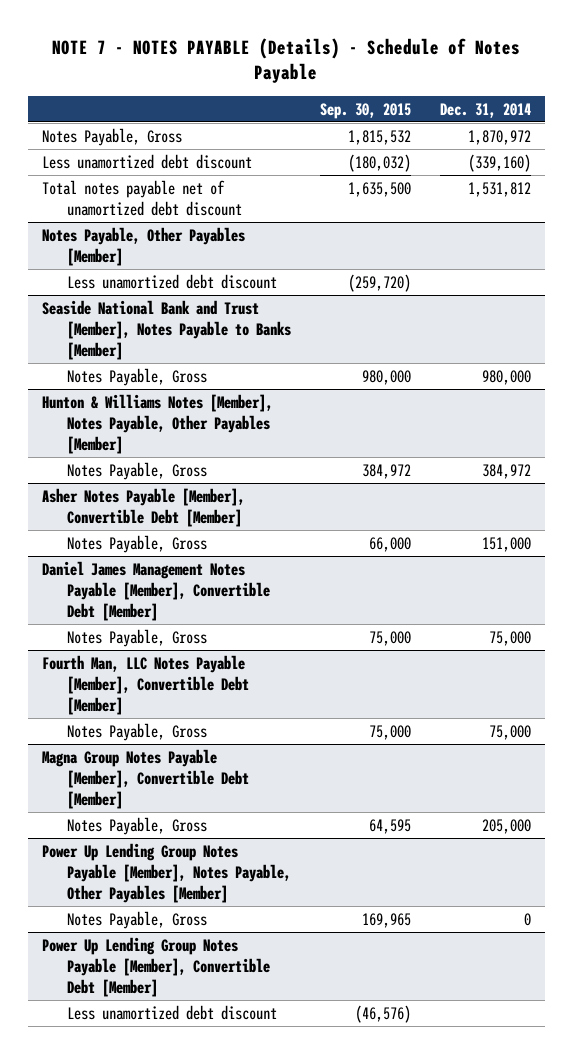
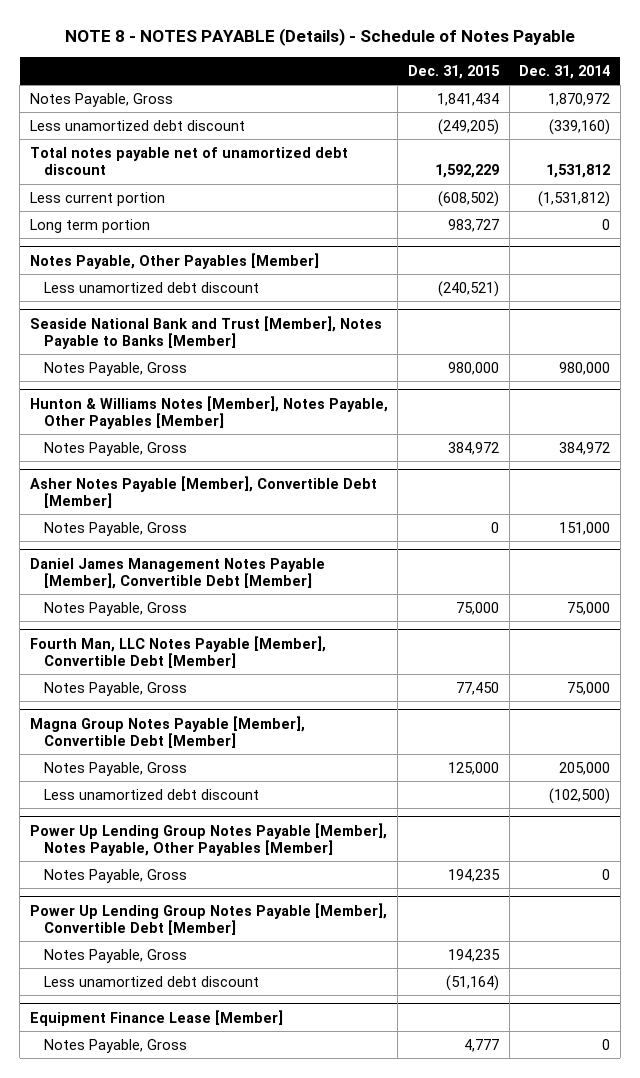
[52,37,521,84] NOTE 7 - NOTES PAYABLE (Details) - Schedule of Notes Payable -> [64,28,575,47] NOTE 8 - NOTES PAYABLE (Details) - Schedule of Notes Payable
[319,102,411,119] Sep. 30, 2015 -> none
none -> [407,64,500,79] Dec. 31, 2015
none -> [29,191,165,206] Less current portion
none -> [29,218,150,233] Long term portion
none -> [43,788,259,800] Less unamortized debt discount
none -> [43,948,187,963] Notes Payable, Gross
none -> [29,1009,283,1026] Equipment Finance Lease [Member]
none -> [43,1038,187,1053] Notes Payable, Gross

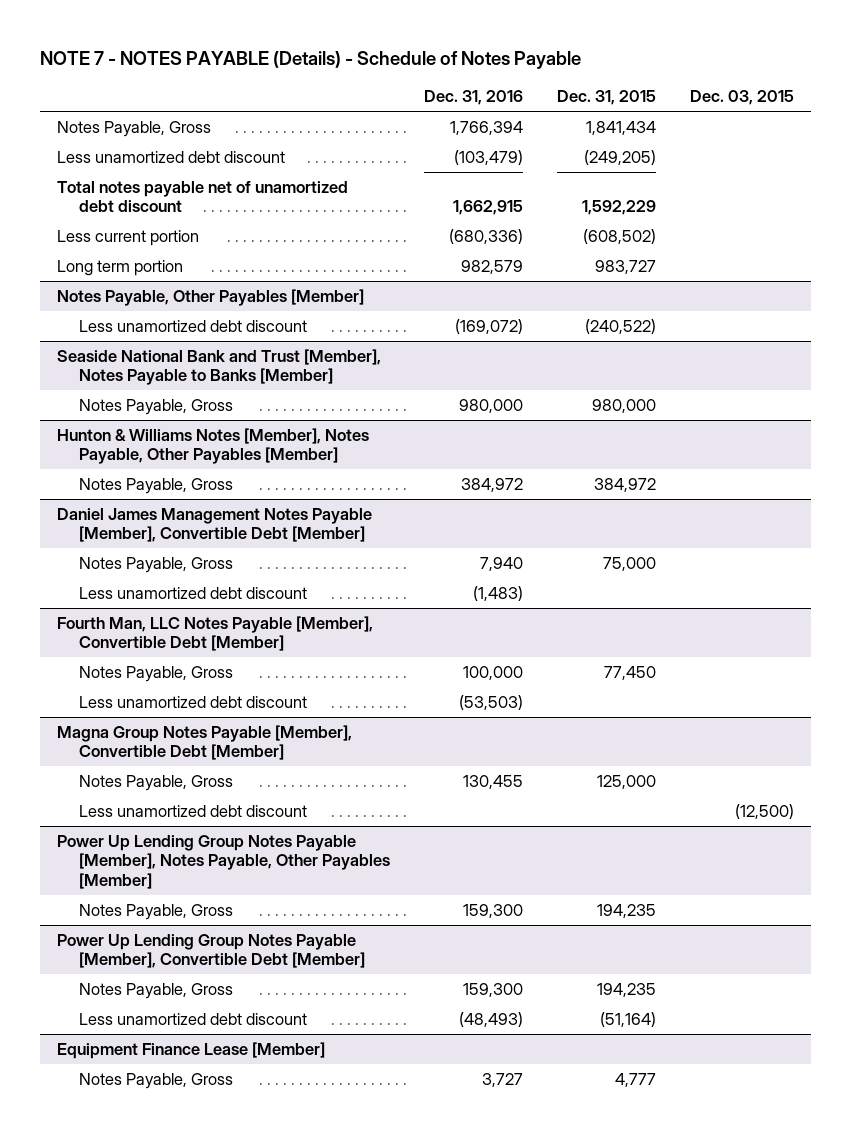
[64,28,575,47] NOTE 8 - NOTES PAYABLE (Details) - Schedule of Notes Payable -> [39,51,581,70] NOTE 7 - NOTES PAYABLE (Details) - Schedule of Notes Payable
[519,64,611,79] Dec. 31, 2014 -> none
none -> [424,90,524,106] Dec. 31, 2016
none -> [689,90,794,106] Dec. 03, 2015
[437,280,499,297] (240,521) -> [584,318,656,334] (240,522)
[29,475,377,508] Asher Notes Payable [Member], Convertible Debt [Member] -> none
[43,521,187,536] Notes Payable, Gross -> none
none -> [79,586,308,599] Less unamortized debt discount
none -> [79,695,308,708] Less unamortized debt discount

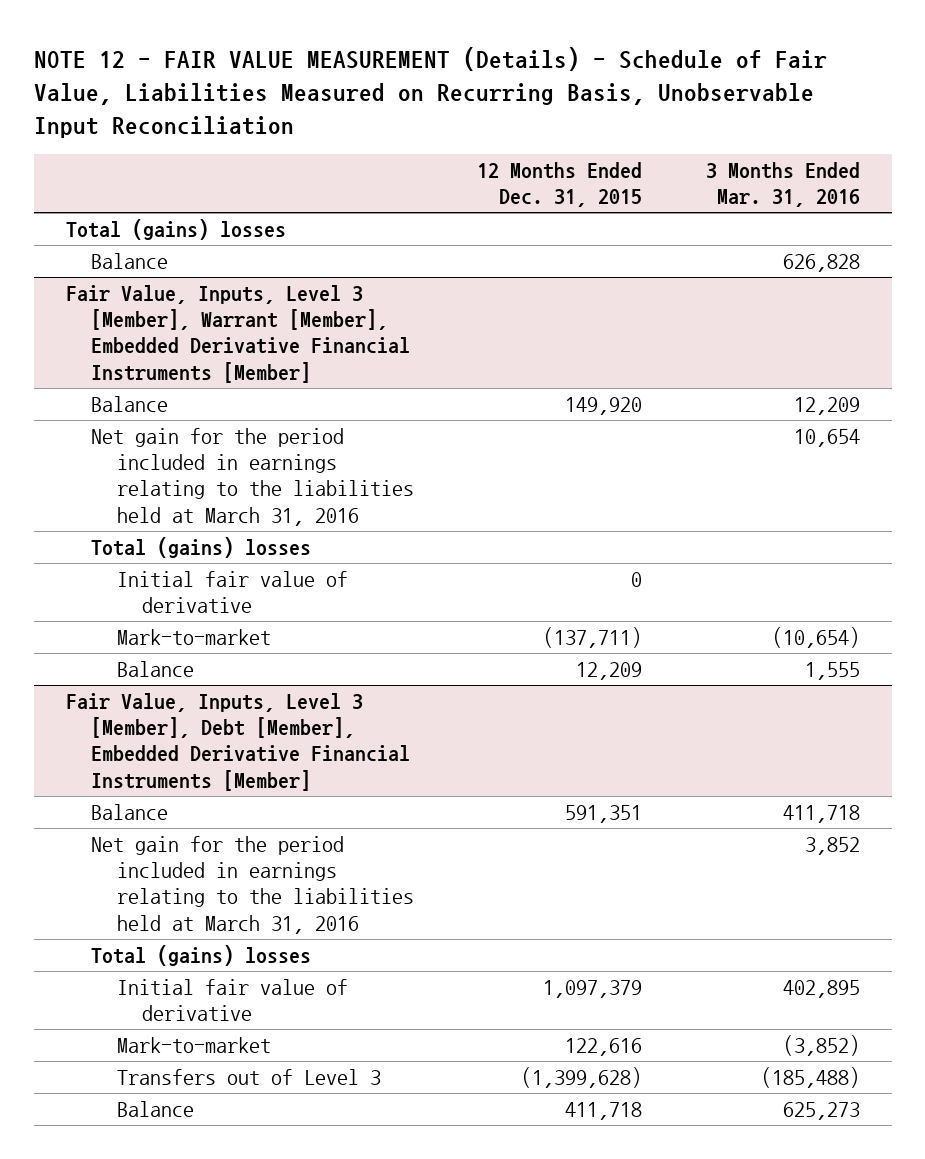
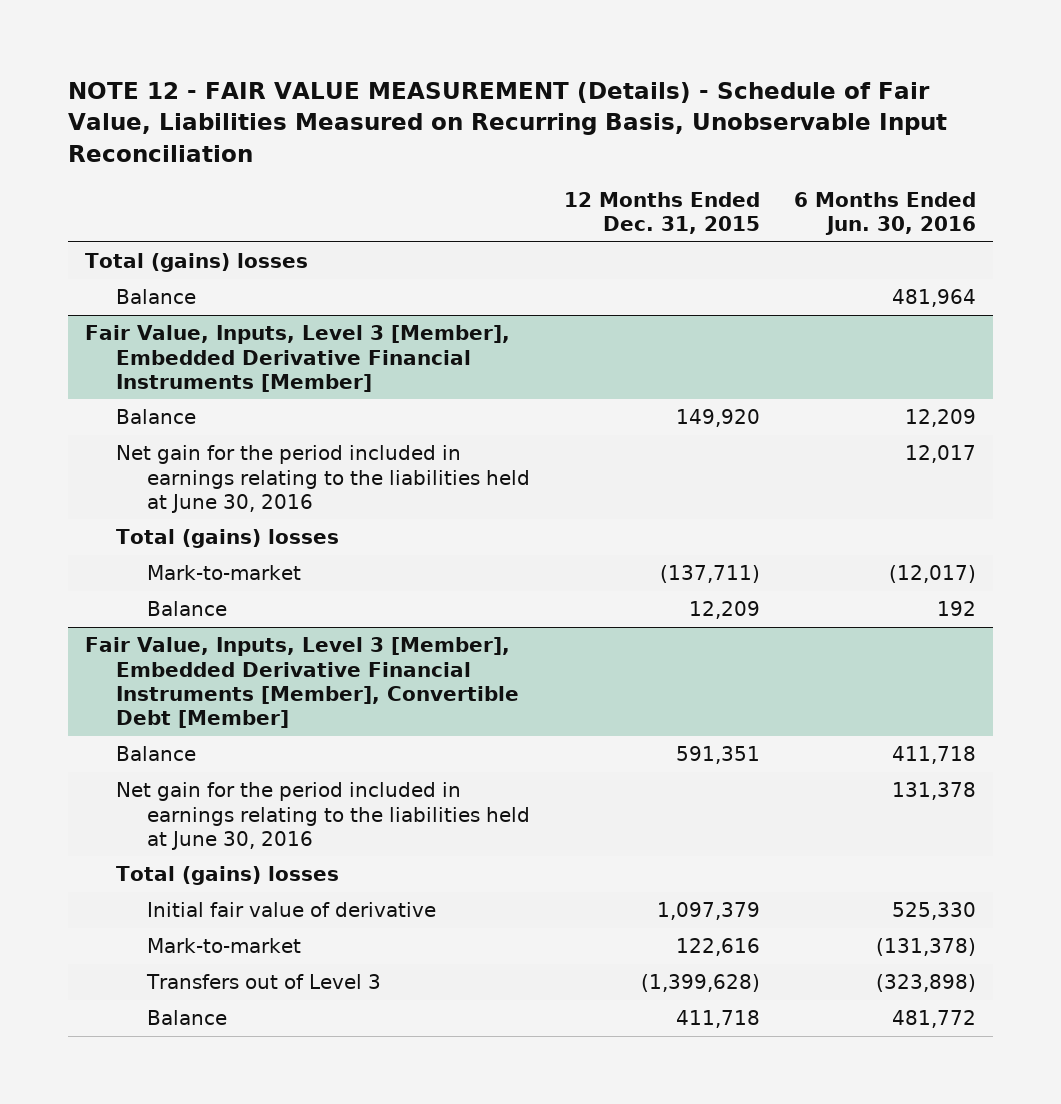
[705,161,860,208] 3 Months Ended Mar. 31, 2016 -> none
none -> [794,191,977,236] 6 Months Ended Jun. 30, 2016
[65,284,411,383] Fair Value, Inputs, Level 3 [Member], Warrant [Member], Embedded Derivative Financial Instruments [Member] -> [84,325,510,392] Fair Value, Inputs, Level 3 [Member], Embedded Derivative Financial Instruments [Member]
[91,427,414,526] Net gain for the period included in earnings relating to the liabilities held at March 31, 2016 -> [116,445,531,513] Net gain for the period included in earnings relating to the liabilities held at June 30, 2016
[116,570,348,614] Initial fair value of derivative -> none
[65,692,411,791] Fair Value, Inputs, Level 3 [Member], Debt [Member], Embedded Derivative Financial Instruments [Member] -> [84,637,520,729] Fair Value, Inputs, Level 3 [Member], Embedded Derivative Financial Instruments [Member], Convertible Debt [Member]
[91,835,414,934] Net gain for the period included in earnings relating to the liabilities held at March 31, 2016 -> [116,782,531,850] Net gain for the period included in earnings relating to the liabilities held at June 30, 2016

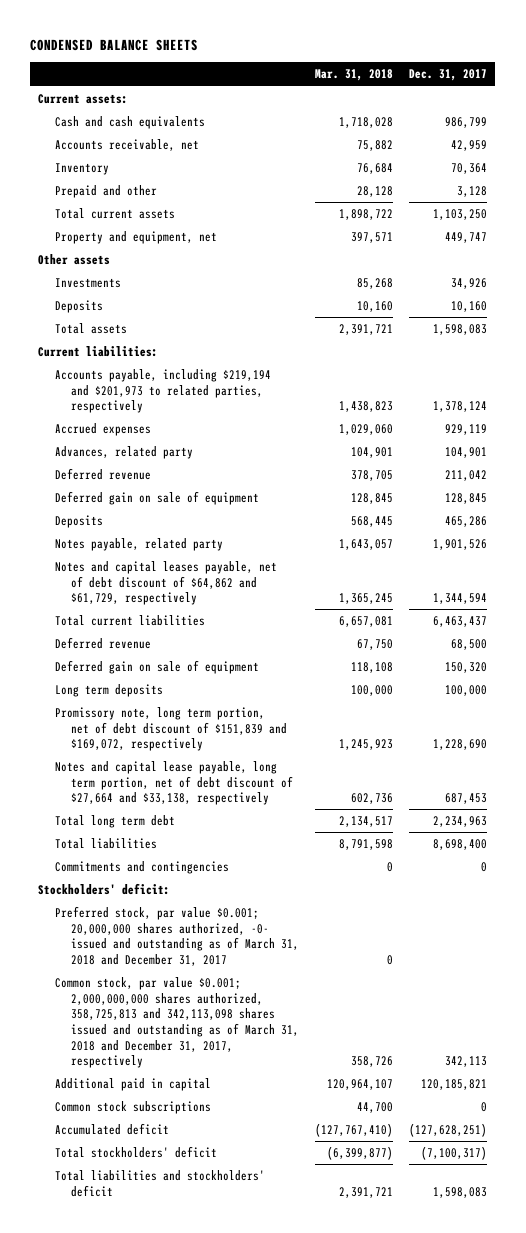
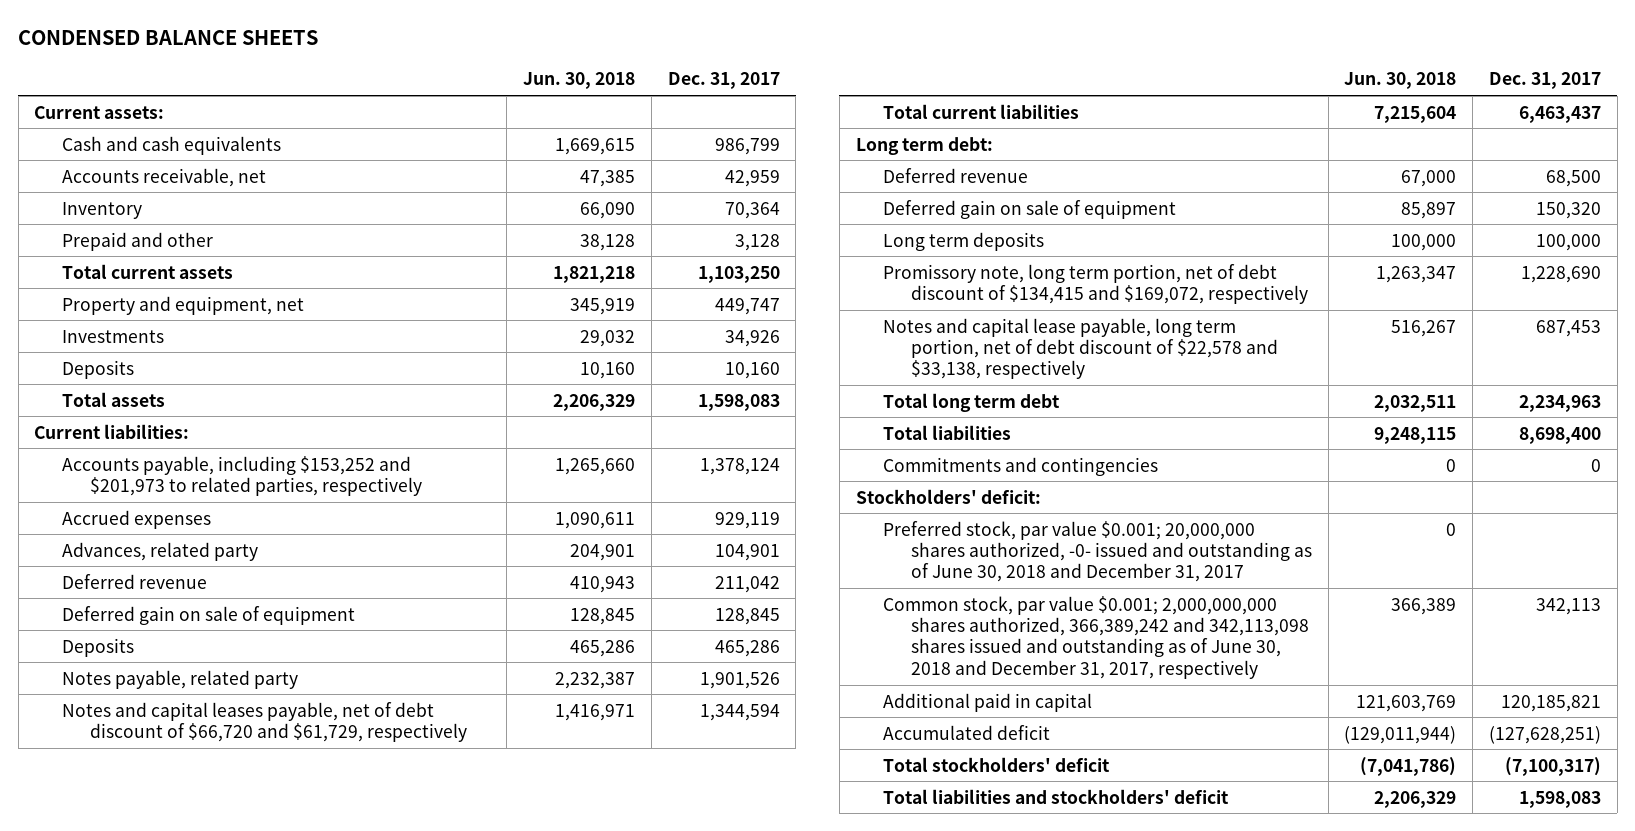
[315,69,394,82] Mar. 31, 2018 -> none
none -> [523,72,636,90] Jun. 30, 2018
[38,253,111,265] Other assets -> none
[54,368,271,414] Accounts payable, including $219,194 and $201,973 to related parties, respectively -> [62,455,422,497] Accounts payable, including $153,252 and $201,973 to related parties, respectively
[54,560,277,606] Notes and capital leases payable, net of debt discount of $64,862 and $61,729, respectively -> [62,701,467,743] Notes and capital leases payable, net of debt discount of $66,720 and $61,729, respectively
none -> [855,136,993,155] Long term debt:
[54,706,288,752] Promissory note, long term portion, net of debt discount of $151,839 and $169,072, respectively -> [883,263,1309,305] Promissory note, long term portion, net of debt discount of $134,415 and $169,072, respectively
[54,760,294,806] Notes and capital lease payable, long term portion, net of debt discount of $27,664 and $33,138, respectively -> [883,317,1279,380] Notes and capital lease payable, long term portion, net of debt discount of $22,578 and $33,138, respectively
[54,905,300,966] Preferred stock, par value $0.001; 20,000,000 shares authorized, -0- issued and outstanding as of March 31, 2018 and December 31, 2017 -> [883,520,1313,583] Preferred stock, par value $0.001; 20,000,000 shares authorized, -0- issued and outstanding as of June 30, 2018 and December 31, 2017
[54,976,300,1069] Common stock, par value $0.001; 2,000,000,000 shares authorized, 358,725,813 and 342,113,098 shares issued and outstanding as of March 31, 2018 and December 31, 2017, respectively -> [883,595,1310,679] Common stock, par value $0.001; 2,000,000,000 shares authorized, 366,389,242 and 342,113,098 shares issued and outstanding as of June 30, 2018 and December 31, 2017, respectively
[54,1100,211,1114] Common stock subscriptions -> none

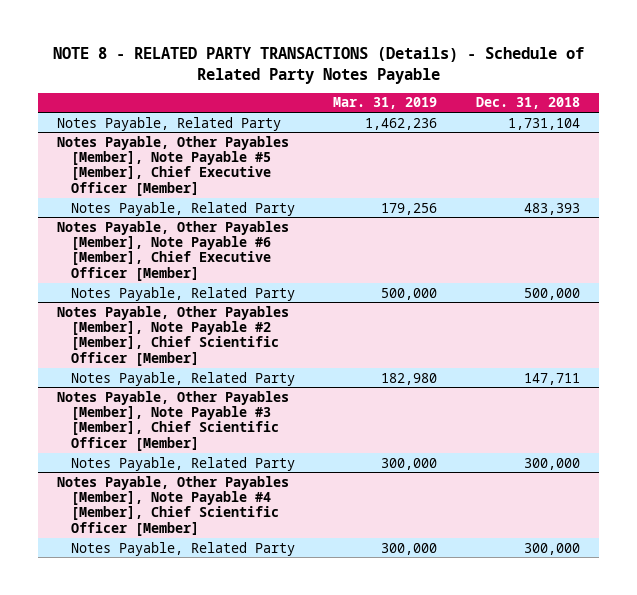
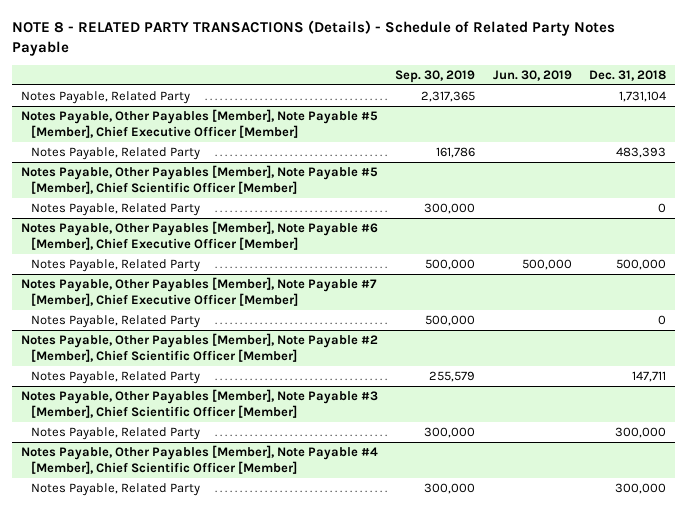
[333,97,438,110] Mar. 31, 2019 -> none
none -> [395,69,476,83] Sep. 30, 2019
none -> [492,69,572,81] Jun. 30, 2019
none -> [20,165,378,195] Notes Payable, Other Payables [Member], Note Payable #5 [Member], Chief Scientific Officer [Member]
none -> [30,203,200,217] Notes Payable, Related Party
none -> [20,277,377,307] Notes Payable, Other Payables [Member], Note Payable #7 [Member], Chief Executive Officer [Member]
none -> [30,315,200,329] Notes Payable, Related Party

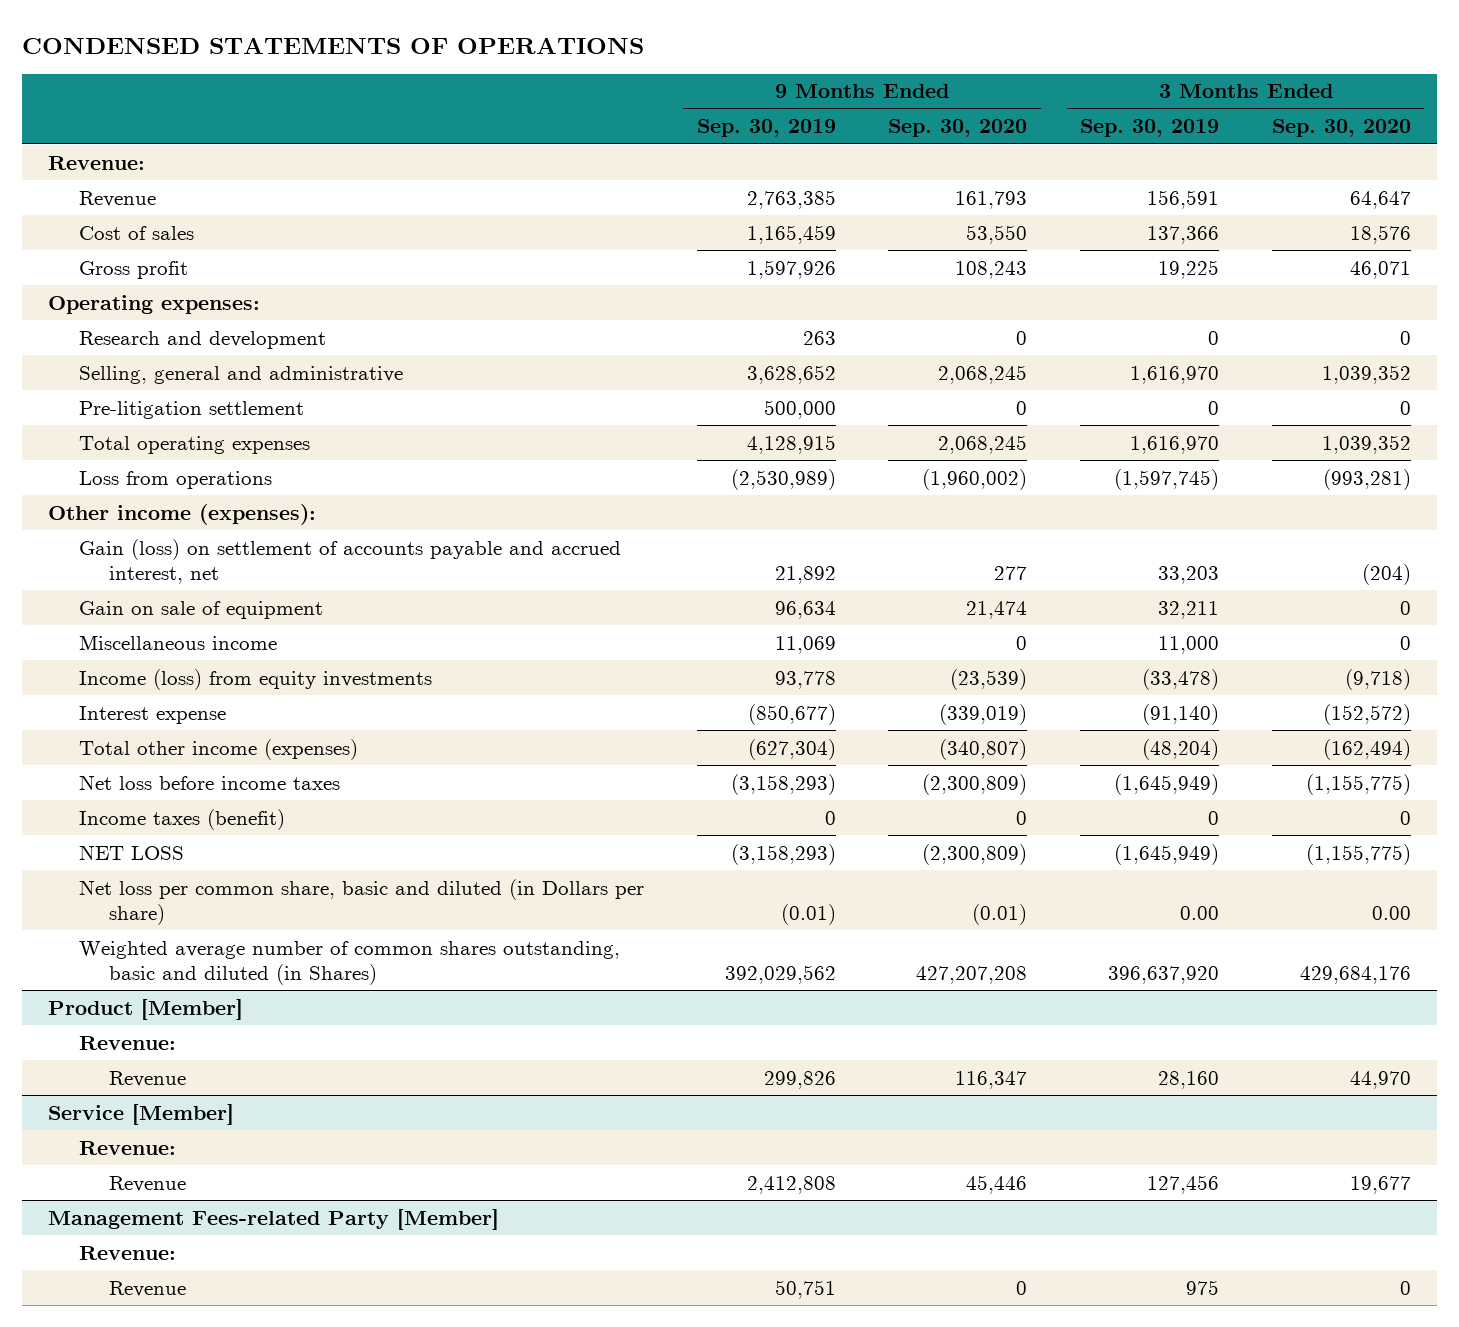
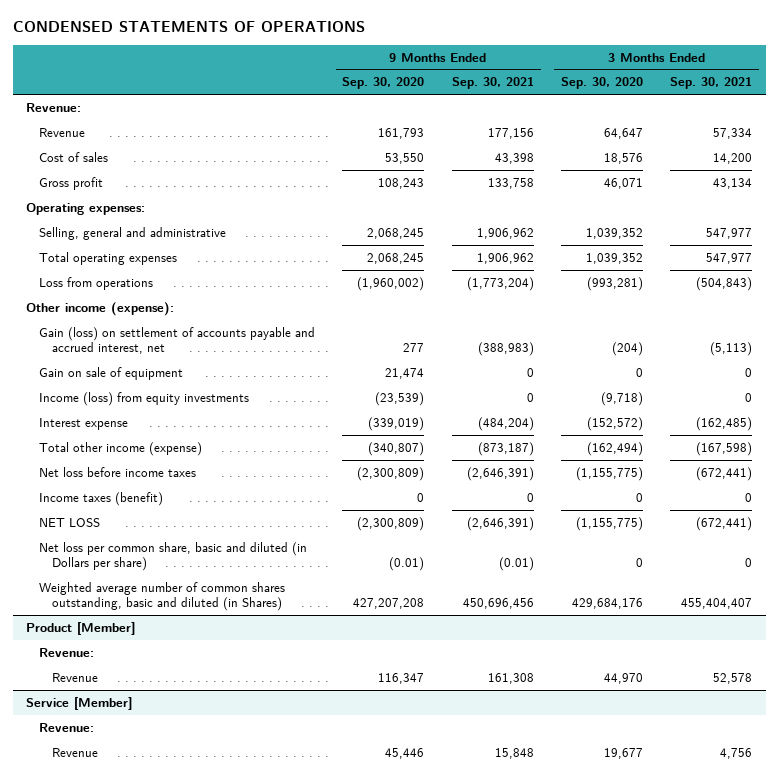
[696,119,836,138] Sep. 30, 2019 -> none
[1080,119,1220,138] Sep. 30, 2019 -> none
none -> [451,77,534,90] Sep. 30, 2021
none -> [670,77,753,90] Sep. 30, 2021
[78,330,326,349] Research and development -> none
[78,400,304,419] Pre-litigation settlement -> none
[48,503,317,525] Other income (expenses): -> [26,301,175,316] Other income (expense):
[78,634,277,650] Miscellaneous income -> none
[78,738,358,760] Total other income (expenses) -> [38,441,202,456] Total other income (expense)
[1371,905,1411,920] 0.00 -> [636,558,644,568] 0
[48,1208,500,1230] Management Fees-related Party [Member] -> none
[78,1245,176,1260] Revenue: -> none
[109,1280,187,1297] Revenue -> none

